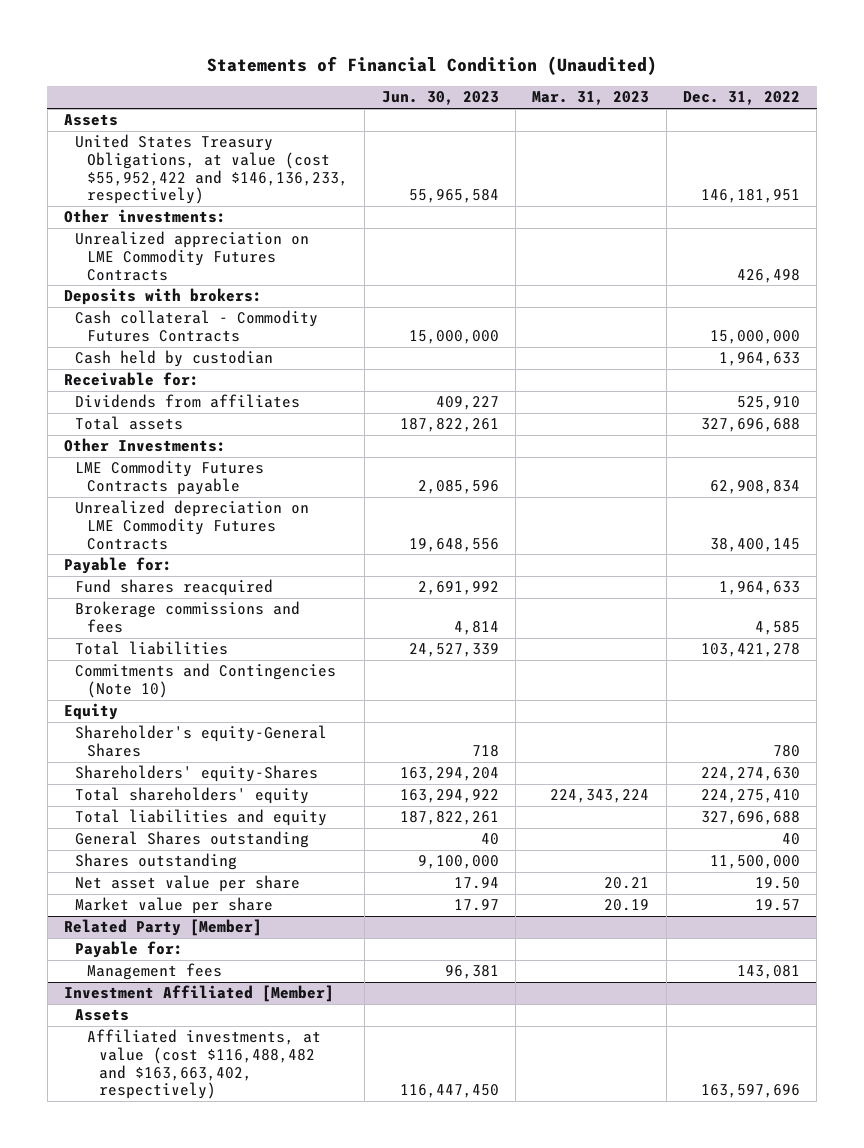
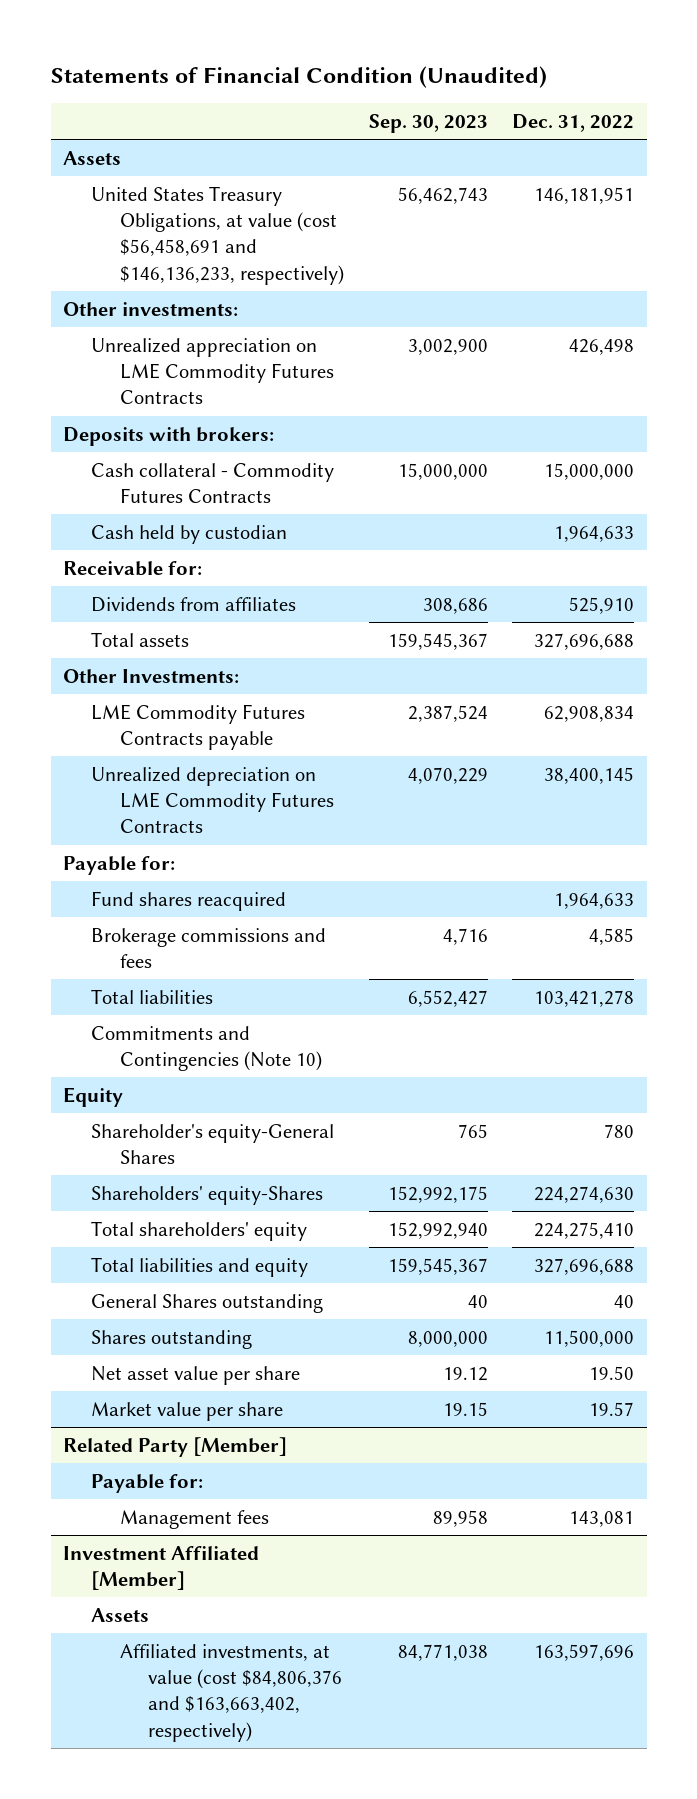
[381,91,499,106] Jun. 30, 2023 -> none
[532,91,650,106] Mar. 31, 2023 -> none
none -> [368,114,488,134] Sep. 30, 2023
[75,134,349,205] United States Treasury Obligations, at value (cost $55,952,422 and $146,136,233, respectively) -> [91,185,344,285] United States Treasury Obligations, at value (cost $56,458,691 and $146,136,233, respectively)
[87,1029,322,1100] Affiliated investments, at value (cost $116,488,482 and $163,663,402, respectively) -> [119,1643,343,1742] Affiliated investments, at value (cost $84,806,376 and $163,663,402, respectively)

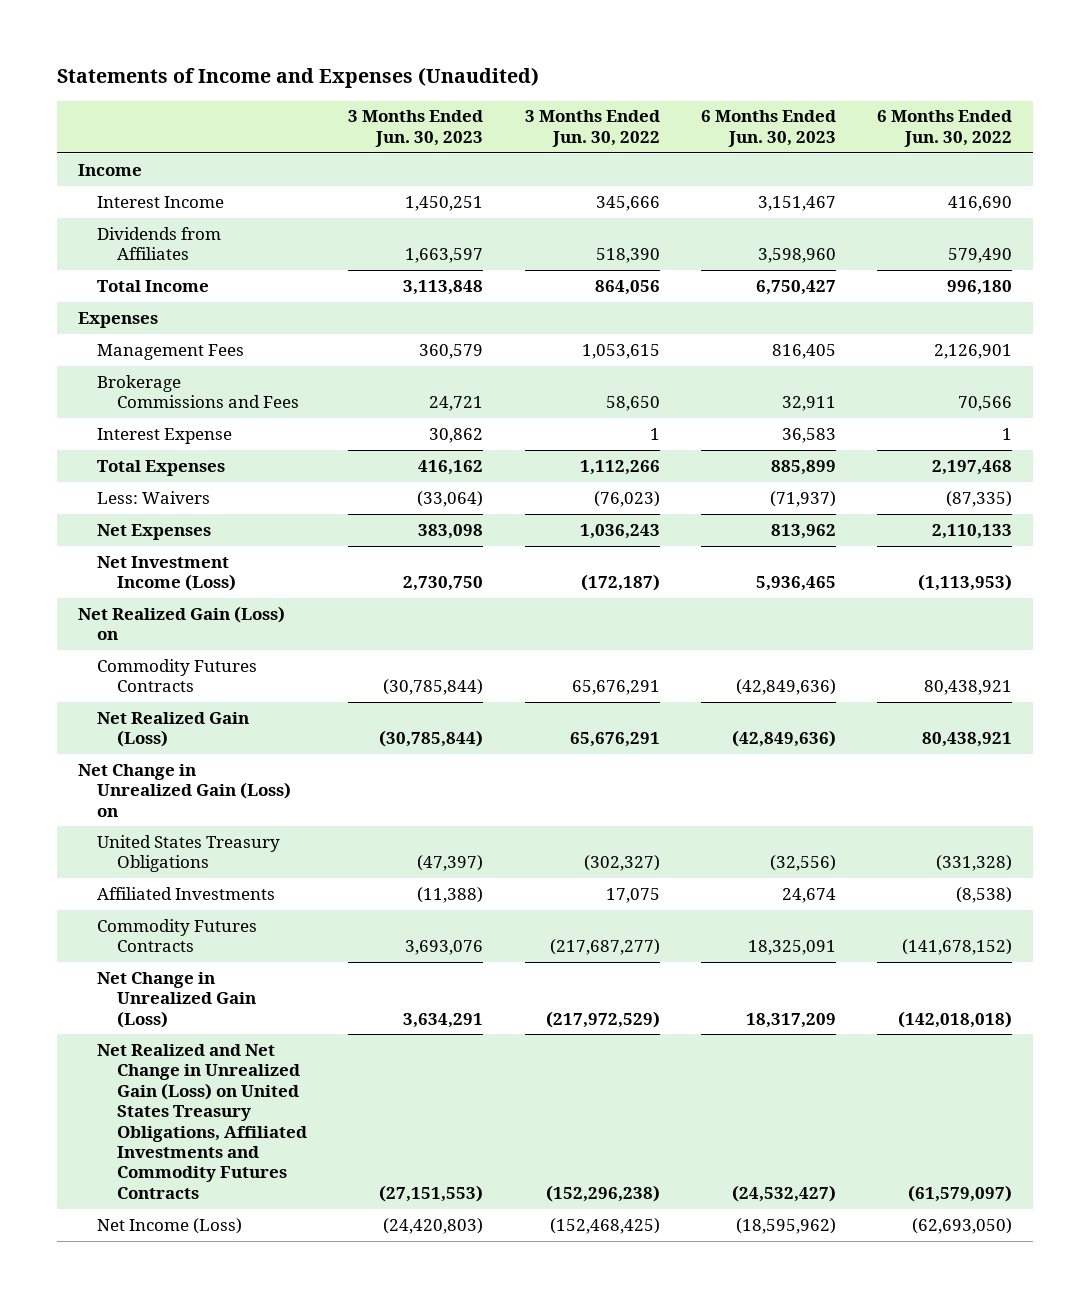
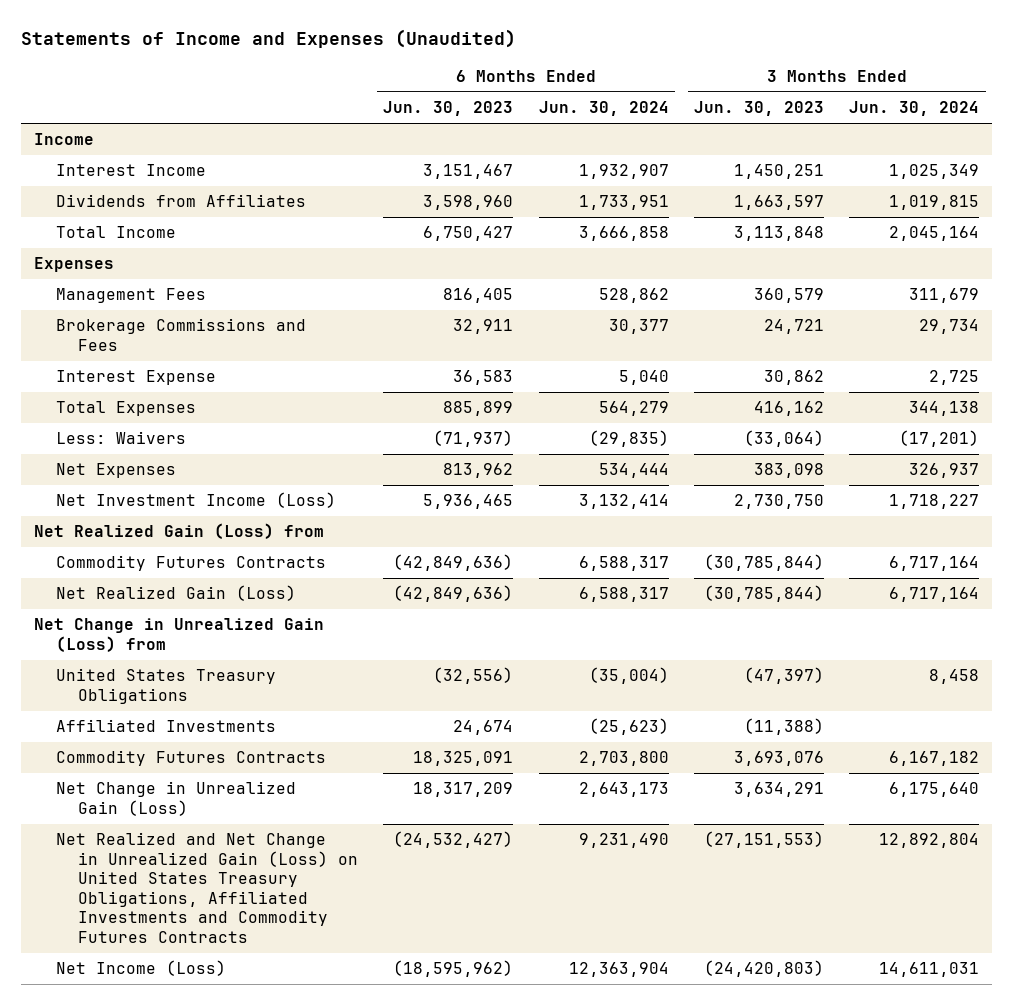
[524,110,660,147] 3 Months Ended Jun. 30, 2022 -> none
[876,110,1012,147] 6 Months Ended Jun. 30, 2022 -> none
none -> [538,101,669,117] Jun. 30, 2024
none -> [849,101,980,117] Jun. 30, 2024
[77,605,285,641] Net Realized Gain (Loss) on -> [34,523,325,540] Net Realized Gain (Loss) from
[77,763,292,817] Net Change in Unrealized Gain (Loss) on -> [34,618,325,652] Net Change in Unrealized Gain (Loss) from

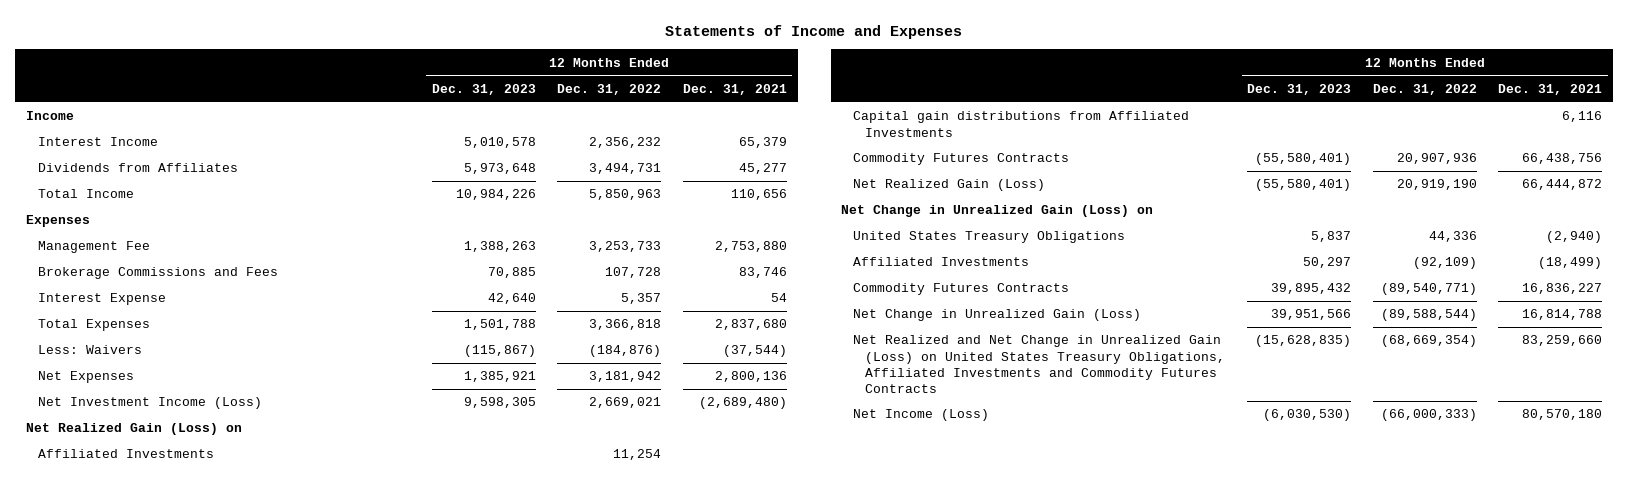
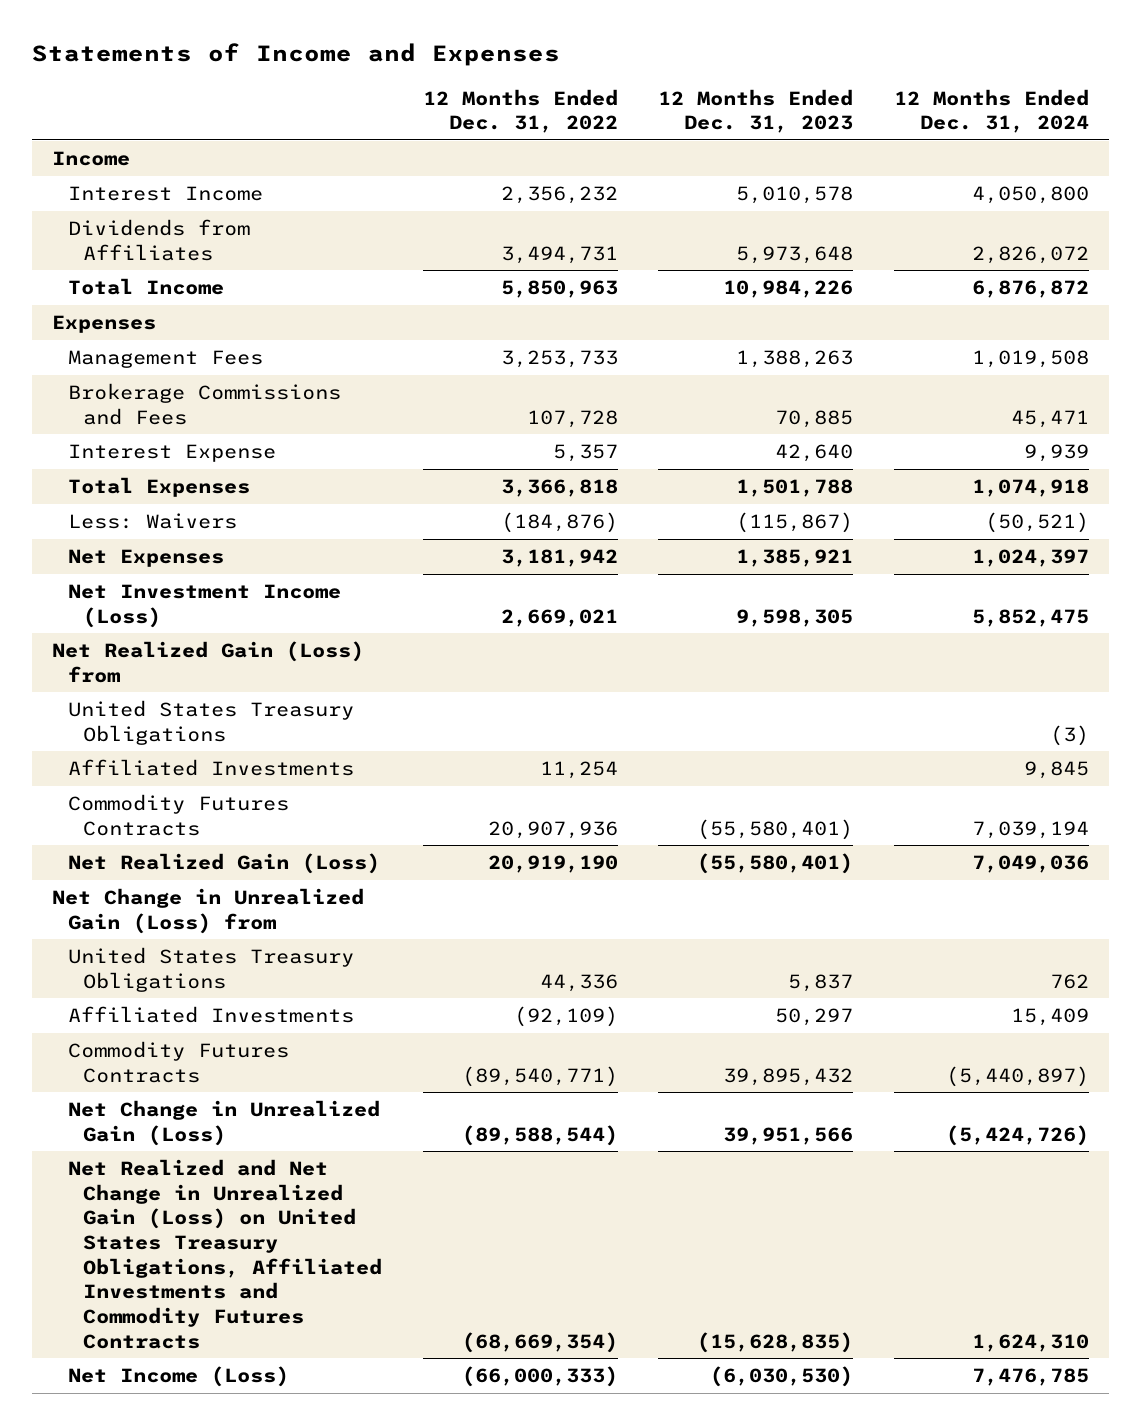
[682,83,787,95] Dec. 31, 2021 -> none
none -> [893,88,1089,134] 12 Months Ended Dec. 31, 2024
[38,241,151,254] Management Fee -> [67,350,263,369] Management Fees
[26,423,243,436] Net Realized Gain (Loss) on -> [52,641,365,683] Net Realized Gain (Loss) from
none -> [67,700,354,745] United States Treasury Obligations
[853,111,1190,137] Capital gain distributions from Affiliated Investments -> none
[841,205,1154,218] Net Change in Unrealized Gain (Loss) on -> [52,888,365,934] Net Change in Unrealized Gain (Loss) from

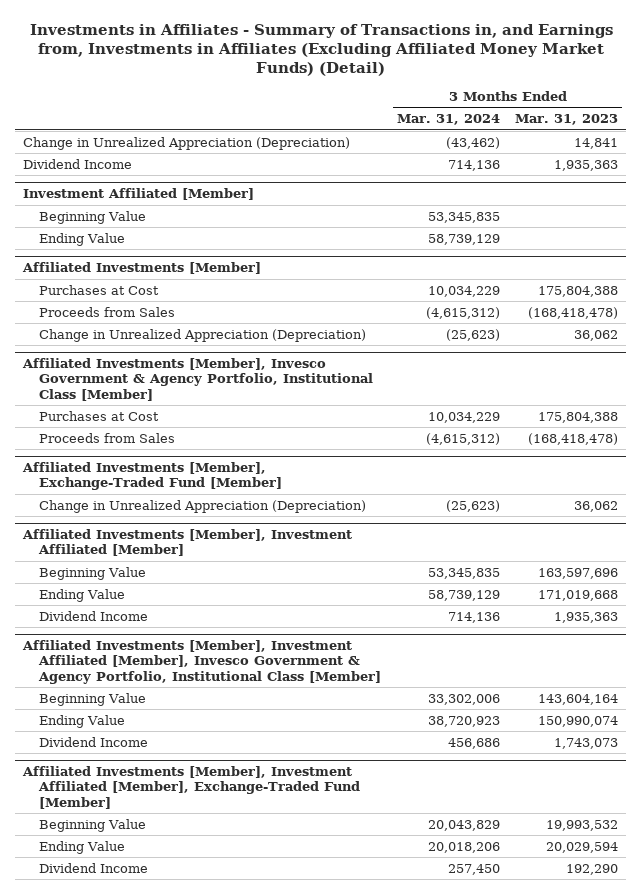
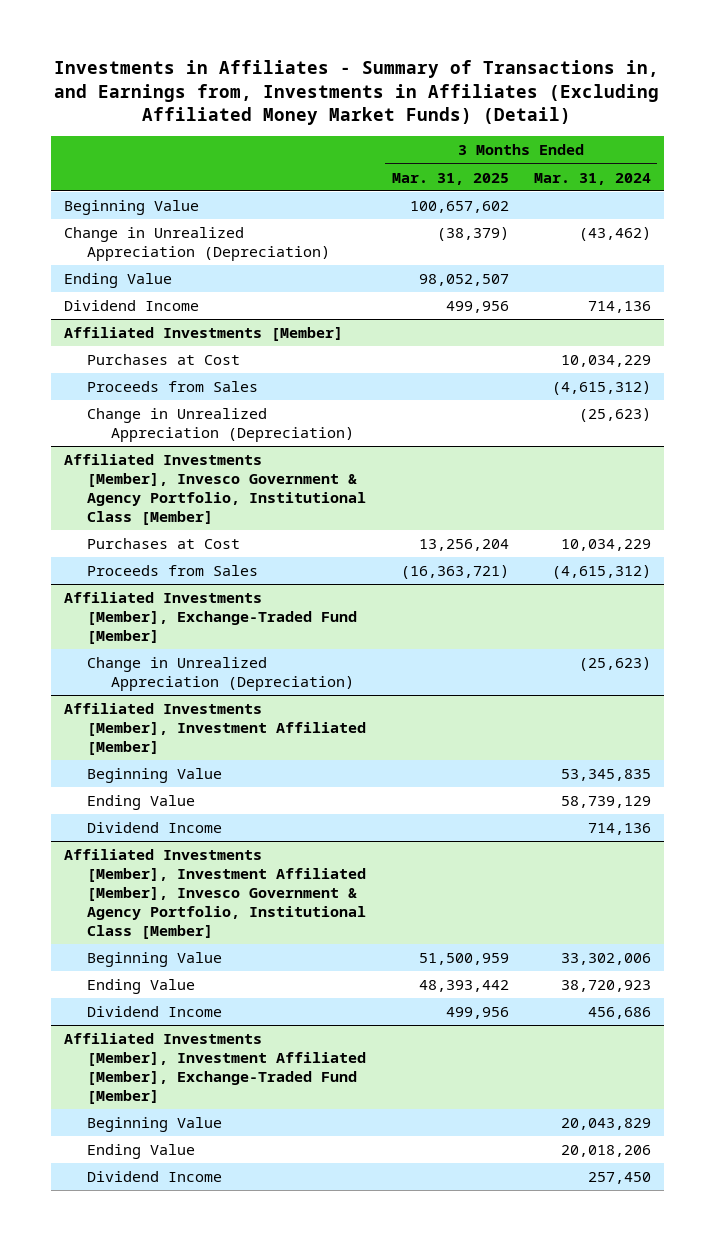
[515,114,619,126] Mar. 31, 2023 -> none
none -> [391,172,509,185] Mar. 31, 2025
none -> [63,199,199,215] Beginning Value
none -> [63,272,172,288] Ending Value
[23,188,255,201] Investment Affiliated [Member] -> none
[39,210,147,224] Beginning Value -> none
[39,232,126,246] Ending Value -> none

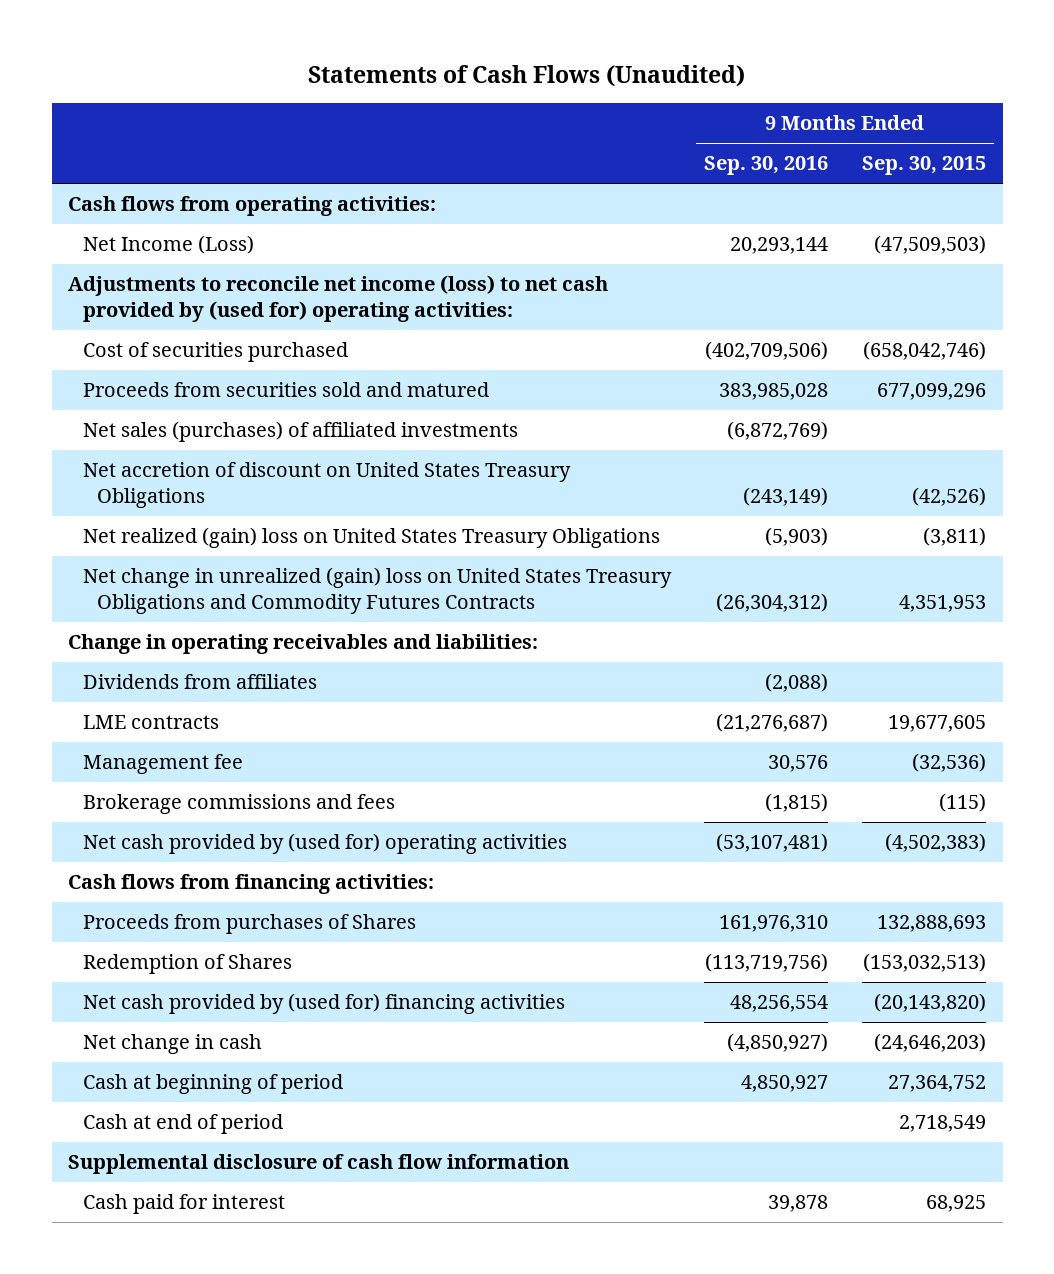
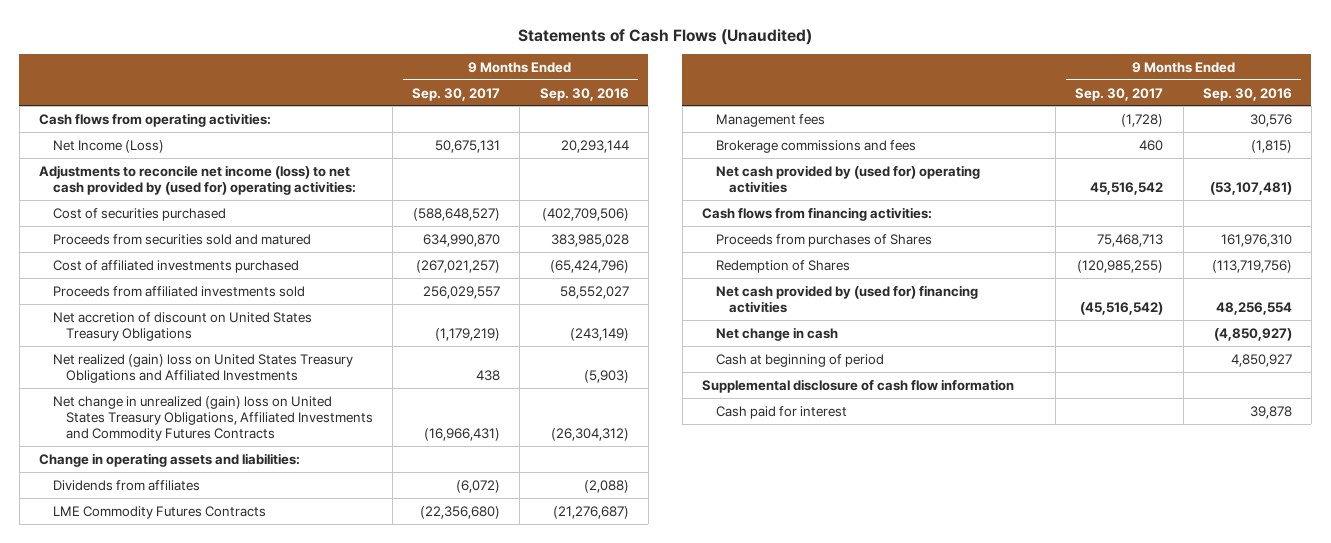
[862,156,987,176] Sep. 30, 2015 -> none
none -> [412,87,501,101] Sep. 30, 2017
[82,421,518,443] Net sales (purchases) of affiliated investments -> none
none -> [52,259,299,273] Cost of affiliated investments purchased
none -> [52,285,305,297] Proceeds from affiliated investments sold
[82,527,660,549] Net realized (gain) loss on United States Treasury Obligations -> [52,353,353,384] Net realized (gain) loss on United States Treasury Obligations and Affiliated Investments
[82,567,672,615] Net change in unrealized (gain) loss on United States Treasury Obligations and Commodity Futures Contracts -> [52,395,374,442] Net change in unrealized (gain) loss on United States Treasury Obligations, Affiliated Investments and Commodity Futures Contracts
[68,634,539,655] Change in operating receivables and liabilities: -> [38,452,300,467] Change in operating assets and liabilities:
[82,715,219,730] LME contracts -> [52,505,266,519] LME Commodity Futures Contracts
[82,754,243,775] Management fee -> [715,113,825,127] Management fees
[82,1114,283,1135] Cash at end of period -> none

